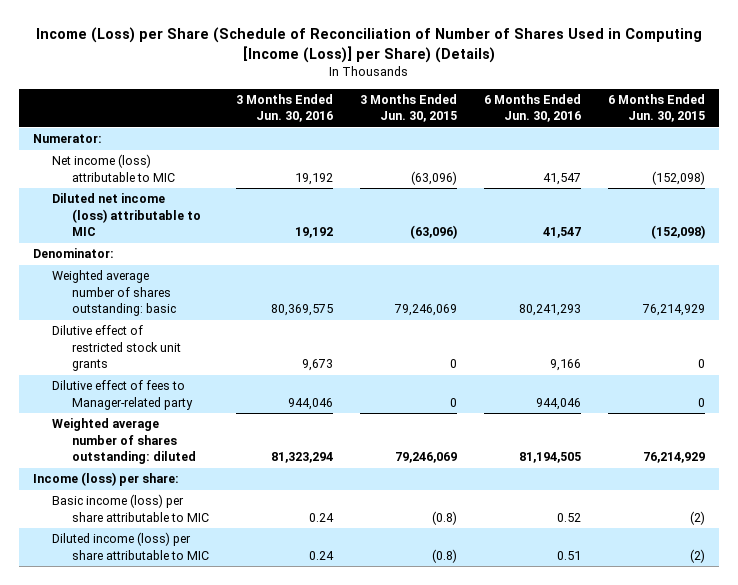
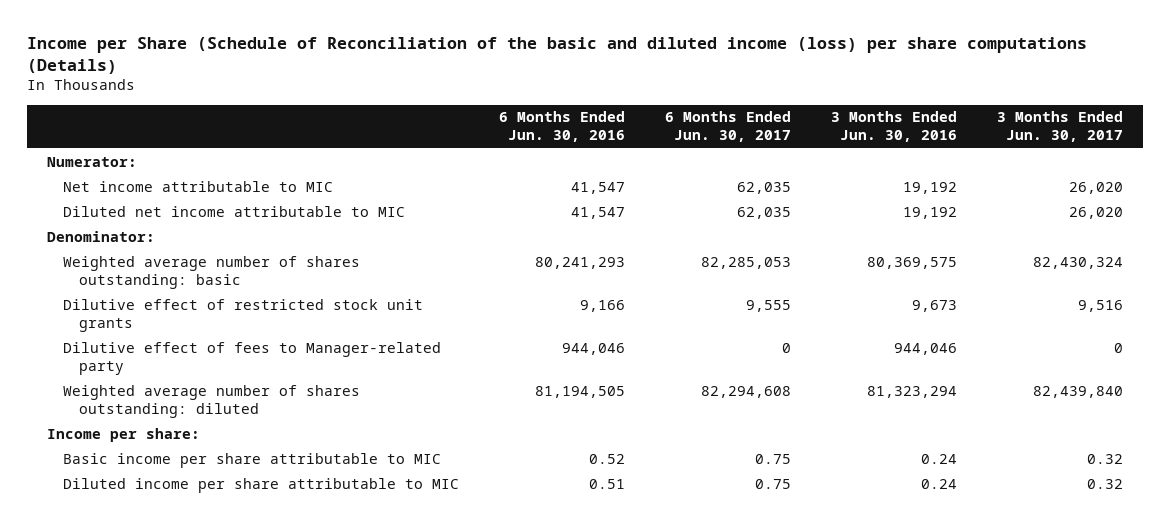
[35,27,702,63] Income (Loss) per Share (Schedule of Reconciliation of Number of Shares Used in Computing [Income (Loss)] per Share) (Details) -> [26,36,1087,75] Income per Share (Schedule of Reconciliation of the basic and diluted income (loss) per share computations (Details)
[360,94,458,123] 3 Months Ended Jun. 30, 2015 -> none
[608,94,706,123] 6 Months Ended Jun. 30, 2015 -> none
none -> [665,111,792,143] 6 Months Ended Jun. 30, 2017
none -> [997,111,1124,143] 3 Months Ended Jun. 30, 2017
[52,154,176,182] Net income (loss) attributable to MIC -> [62,180,333,192] Net income attributable to MIC
[52,193,202,237] Diluted net income (loss) attributable to MIC -> [62,205,405,217] Diluted net income attributable to MIC
[32,472,179,487] Income (loss) per share: -> [46,427,200,442] Income per share:
[52,494,210,522] Basic income (loss) per share attributable to MIC -> [62,452,441,468] Basic income per share attributable to MIC
[52,532,210,560] Diluted income (loss) per share attributable to MIC -> [62,477,459,493] Diluted income per share attributable to MIC

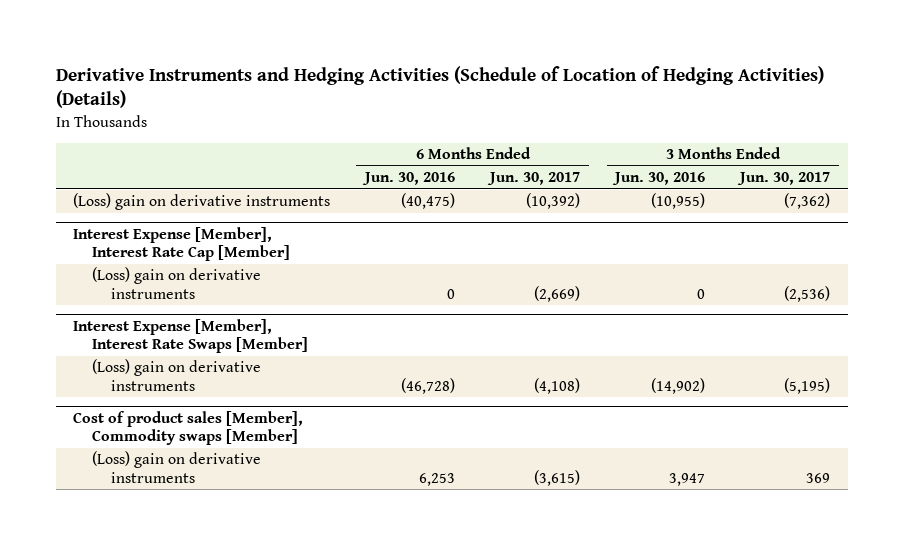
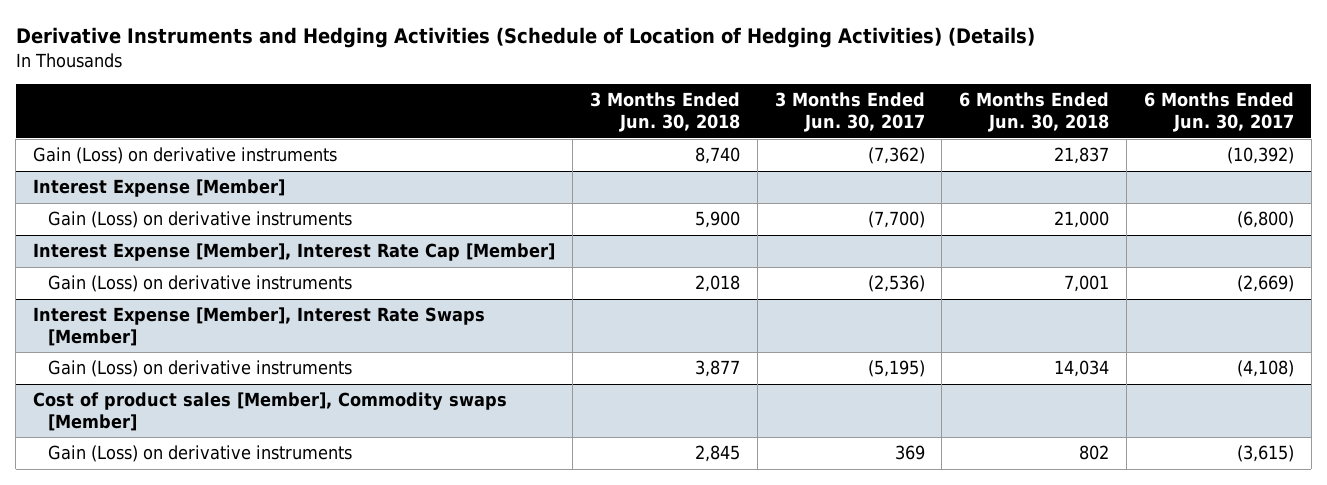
[362,172,456,186] Jun. 30, 2016 -> none
[612,172,706,186] Jun. 30, 2016 -> none
none -> [589,92,740,133] 3 Months Ended Jun. 30, 2018
none -> [959,92,1110,133] 6 Months Ended Jun. 30, 2018
[73,193,331,211] (Loss) gain on derivative instruments -> [33,147,338,165] Gain (Loss) on derivative instruments
none -> [33,179,286,198] Interest Expense [Member]
none -> [47,211,352,229] Gain (Loss) on derivative instruments
[91,267,261,300] (Loss) gain on derivative instruments -> [47,275,352,293] Gain (Loss) on derivative instruments
[91,359,261,392] (Loss) gain on derivative instruments -> [47,360,352,378] Gain (Loss) on derivative instruments
[91,451,261,484] (Loss) gain on derivative instruments -> [47,445,352,463] Gain (Loss) on derivative instruments

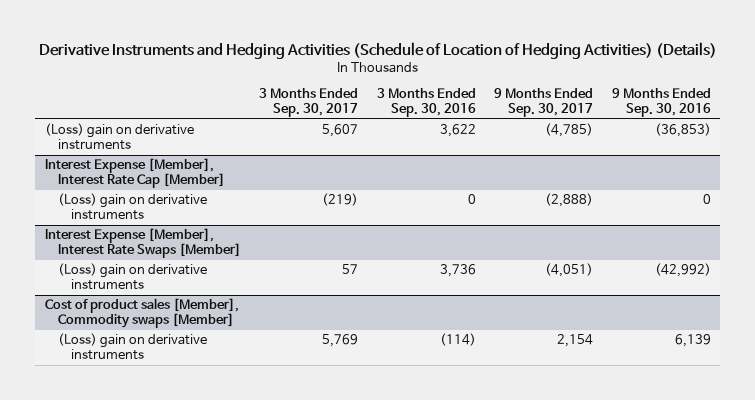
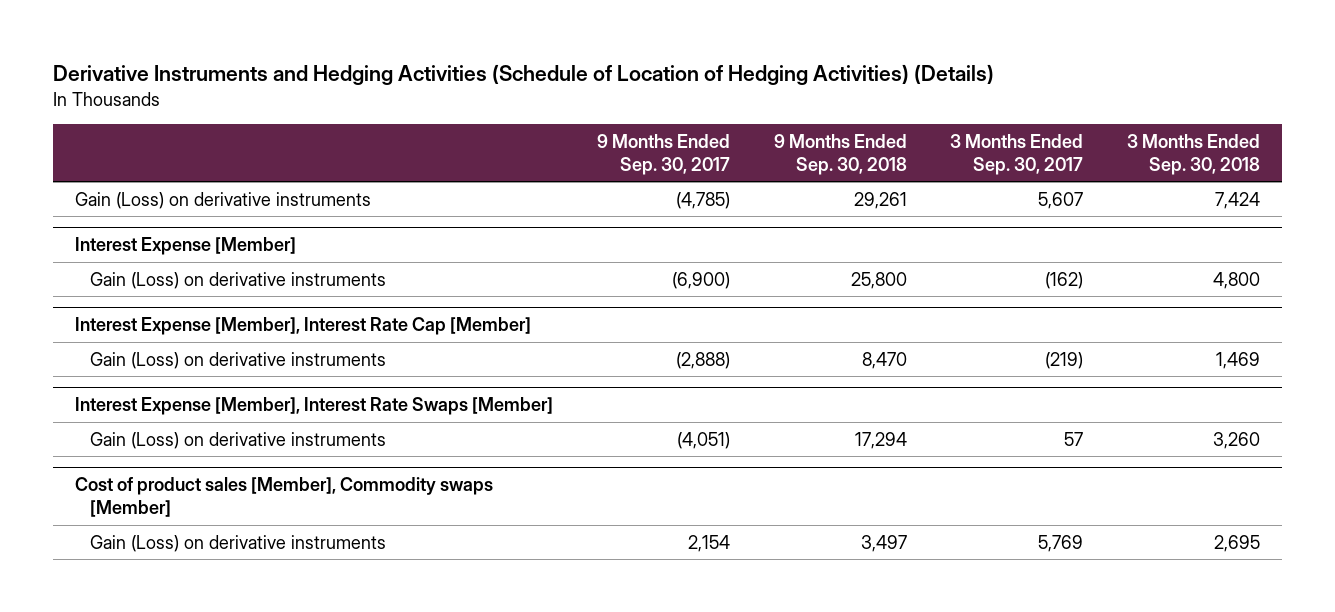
[376,88,476,118] 3 Months Ended Sep. 30, 2016 -> none
[611,88,711,118] 9 Months Ended Sep. 30, 2016 -> none
none -> [773,133,907,175] 9 Months Ended Sep. 30, 2018
none -> [1127,133,1261,175] 3 Months Ended Sep. 30, 2018
[44,123,194,151] (Loss) gain on derivative instruments -> [74,191,371,209] Gain (Loss) on derivative instruments
none -> [74,237,296,256] Interest Expense [Member]
none -> [89,271,386,289] Gain (Loss) on derivative instruments
[57,193,207,221] (Loss) gain on derivative instruments -> [89,351,386,369] Gain (Loss) on derivative instruments
[57,263,207,291] (Loss) gain on derivative instruments -> [89,431,386,449] Gain (Loss) on derivative instruments
[57,333,207,361] (Loss) gain on derivative instruments -> [89,534,386,552] Gain (Loss) on derivative instruments

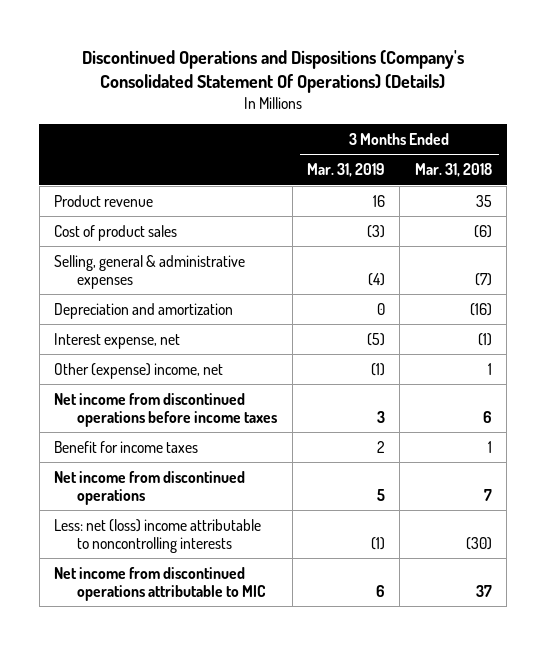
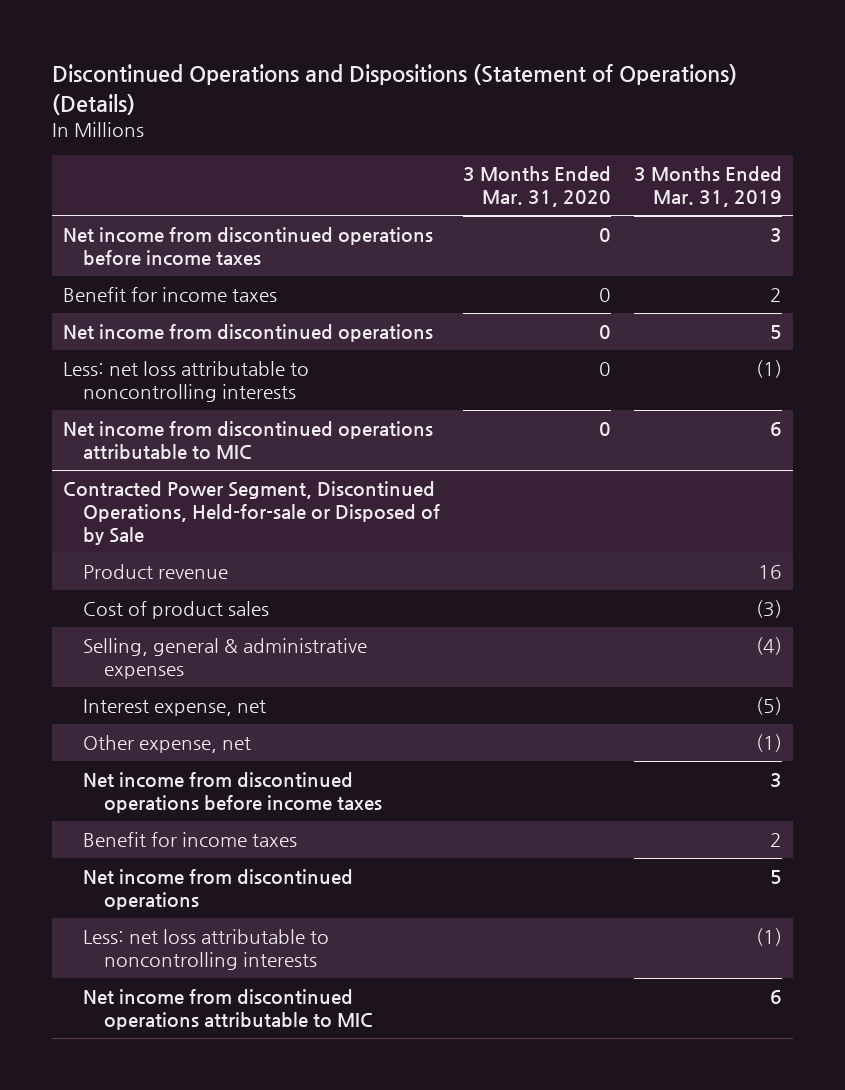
[82,49,465,93] Discontinued Operations and Dispositions (Company's Consolidated Statement Of Operations) (Details) -> [51,64,737,115] Discontinued Operations and Dispositions (Statement of Operations) (Details)
[414,163,492,178] Mar. 31, 2018 -> none
none -> [463,166,612,208] 3 Months Ended Mar. 31, 2020
none -> [63,227,434,267] Net income from discontinued operations before income taxes
none -> [63,287,278,303] Benefit for income taxes
none -> [63,324,434,343] Net income from discontinued operations
none -> [63,361,310,403] Less: net loss attributable to noncontrolling interests
none -> [63,421,434,460] Net income from discontinued operations attributable to MIC
none -> [63,481,441,546] Contracted Power Segment, Discontinued Operations, Held-for-sale or Disposed of by Sale
[54,302,234,319] Depreciation and amortization -> none
[54,362,224,379] Other (expense) income, net -> [83,735,252,754] Other expense, net
[54,518,262,553] Less: net (loss) income attributable to noncontrolling interests -> [83,929,330,971] Less: net loss attributable to noncontrolling interests

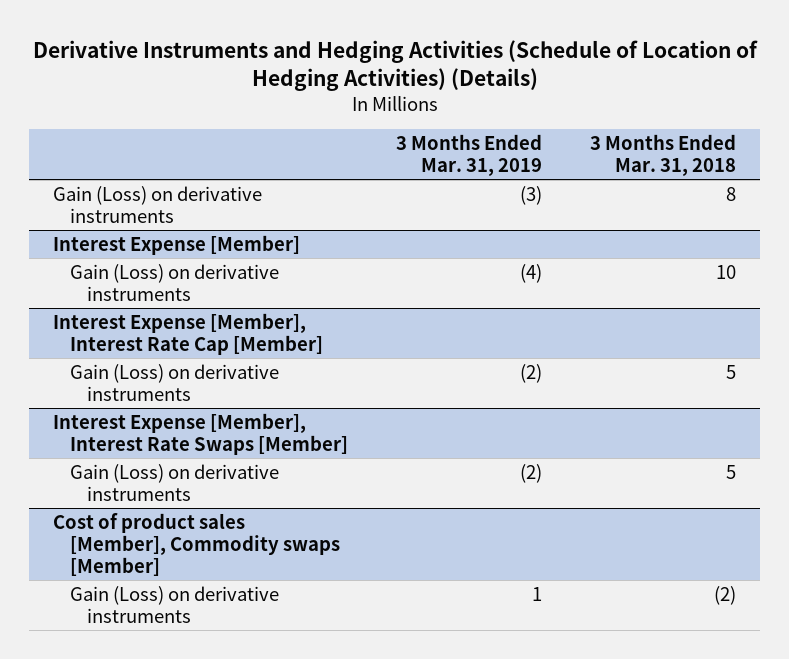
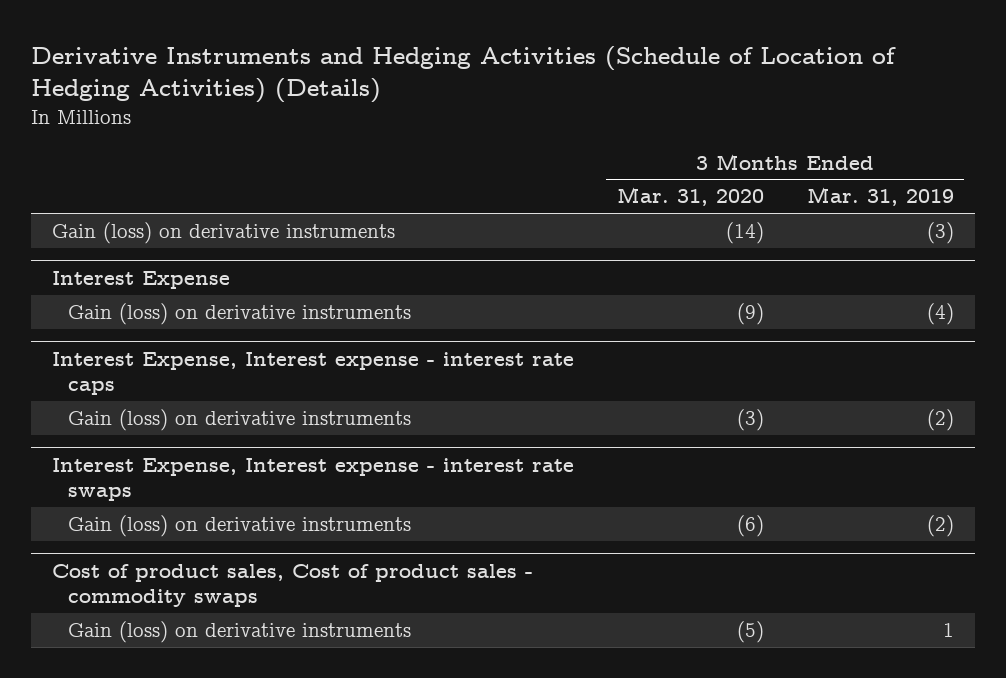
[590,134,737,177] 3 Months Ended Mar. 31, 2018 -> none
none -> [617,187,765,207] Mar. 31, 2020
[53,185,263,223] Gain (Loss) on derivative instruments -> [52,222,396,245] Gain (loss) on derivative instruments
[53,234,301,255] Interest Expense [Member] -> [52,270,231,289] Interest Expense
[70,263,280,301] Gain (Loss) on derivative instruments -> [67,303,411,326] Gain (loss) on derivative instruments
[53,312,324,355] Interest Expense [Member], Interest Rate Cap [Member] -> [52,351,575,396] Interest Expense, Interest expense - interest rate caps
[70,363,280,401] Gain (Loss) on derivative instruments -> [67,409,411,432] Gain (loss) on derivative instruments
[53,412,349,455] Interest Expense [Member], Interest Rate Swaps [Member] -> [52,457,575,502] Interest Expense, Interest expense - interest rate swaps
[70,463,280,501] Gain (Loss) on derivative instruments -> [67,515,411,538] Gain (loss) on derivative instruments
[53,512,341,577] Cost of product sales [Member], Commodity swaps [Member] -> [52,563,534,608] Cost of product sales, Cost of product sales - commodity swaps
[70,585,280,623] Gain (Loss) on derivative instruments -> [67,621,411,644] Gain (loss) on derivative instruments

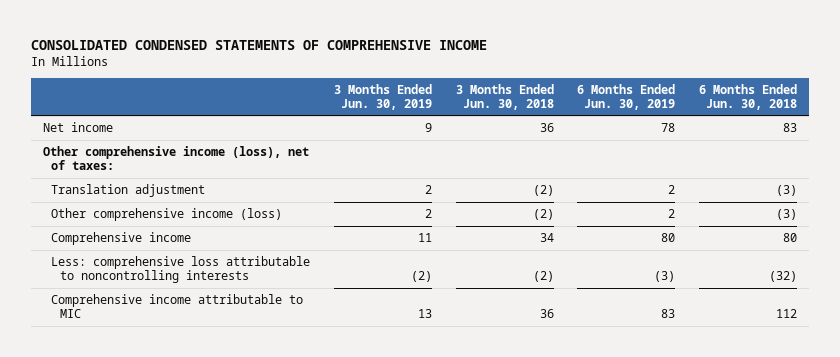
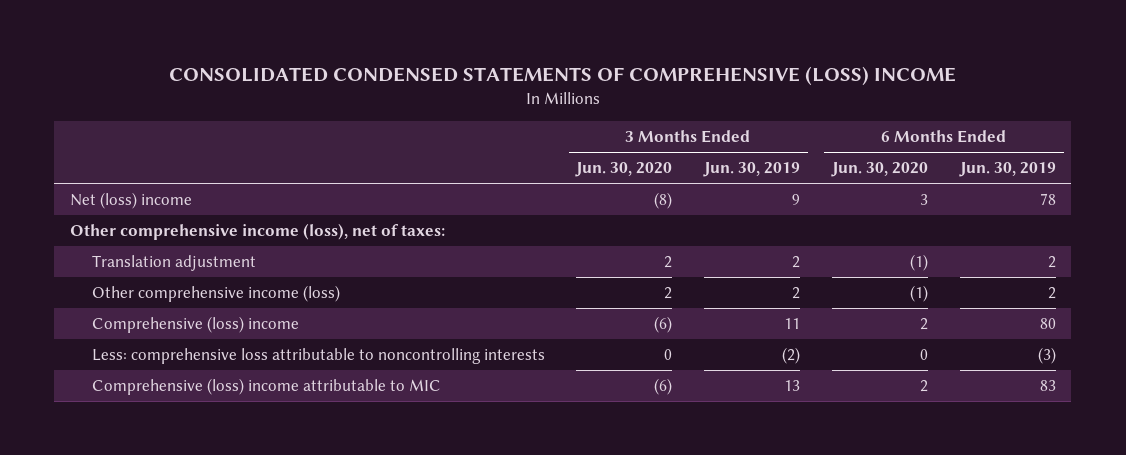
[31,39,488,50] CONSOLIDATED CONDENSED STATEMENTS OF COMPREHENSIVE INCOME -> [168,65,956,86] CONSOLIDATED CONDENSED STATEMENTS OF COMPREHENSIVE (LOSS) INCOME
[455,83,554,110] 3 Months Ended Jun. 30, 2018 -> none
[698,83,797,110] 6 Months Ended Jun. 30, 2018 -> none
none -> [575,162,673,178] Jun. 30, 2020
none -> [830,162,928,178] Jun. 30, 2020
[43,122,114,133] Net income -> [69,192,192,210] Net (loss) income
[51,232,192,246] Comprehensive income -> [91,316,299,334] Comprehensive (loss) income
[51,294,304,319] Comprehensive income attributable to MIC -> [91,378,441,396] Comprehensive (loss) income attributable to MIC

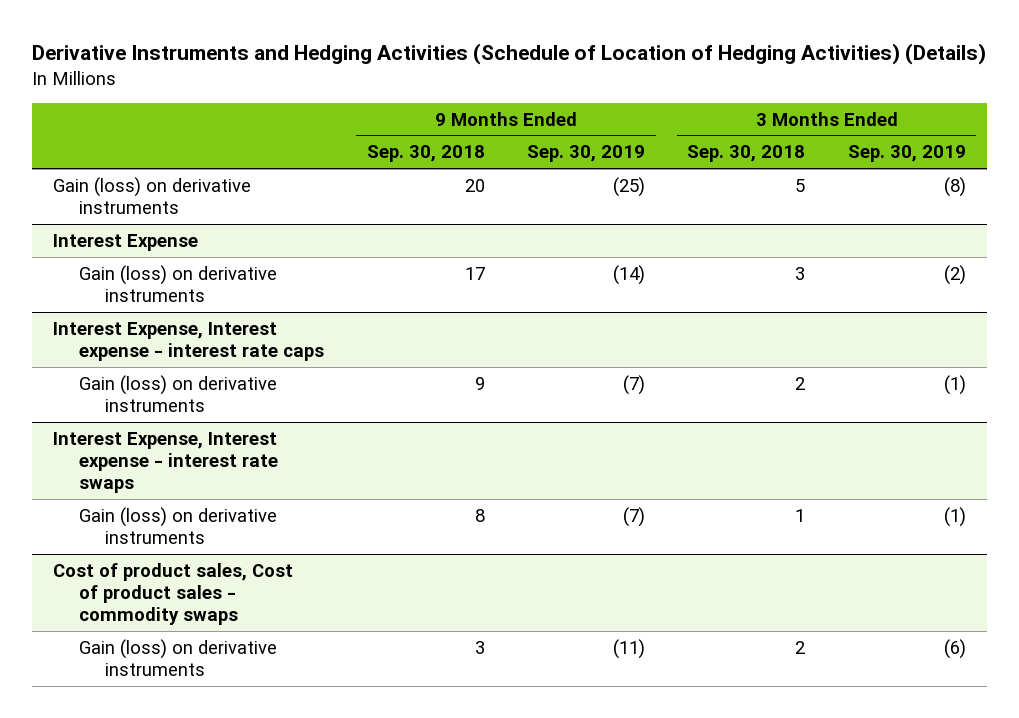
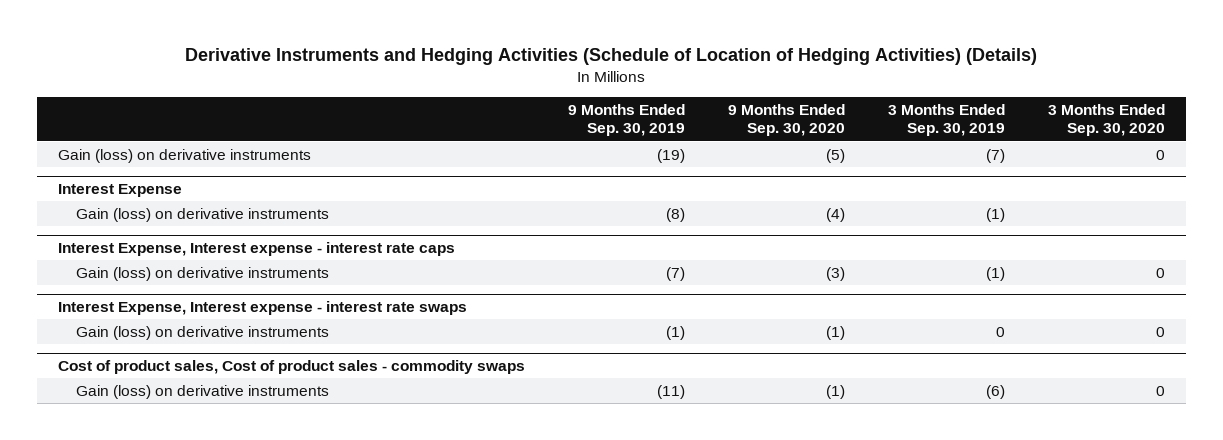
[366,145,485,163] Sep. 30, 2018 -> none
[687,145,806,163] Sep. 30, 2018 -> none
none -> [727,103,845,137] 9 Months Ended Sep. 30, 2020
none -> [1047,103,1165,137] 3 Months Ended Sep. 30, 2020
[612,176,645,197] (25) -> [656,148,685,163] (19)
[943,176,966,197] (8) -> [985,148,1005,163] (7)
[612,264,645,285] (14) -> [665,207,685,222] (8)
[943,264,966,285] (2) -> [985,207,1005,222] (1)
[622,506,645,527] (7) -> [665,325,685,340] (1)
[943,506,966,527] (1) -> [995,326,1005,337] 0

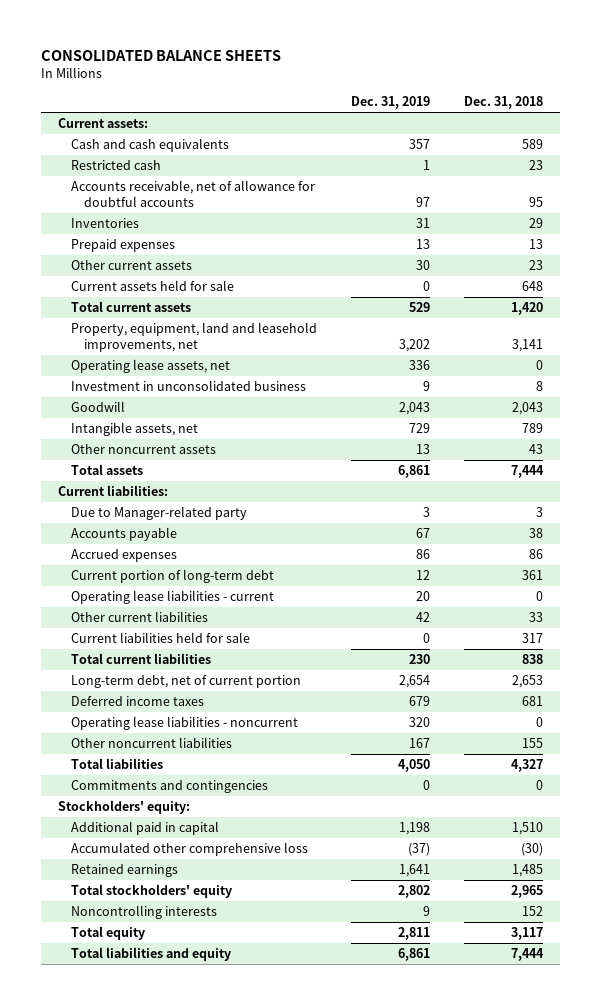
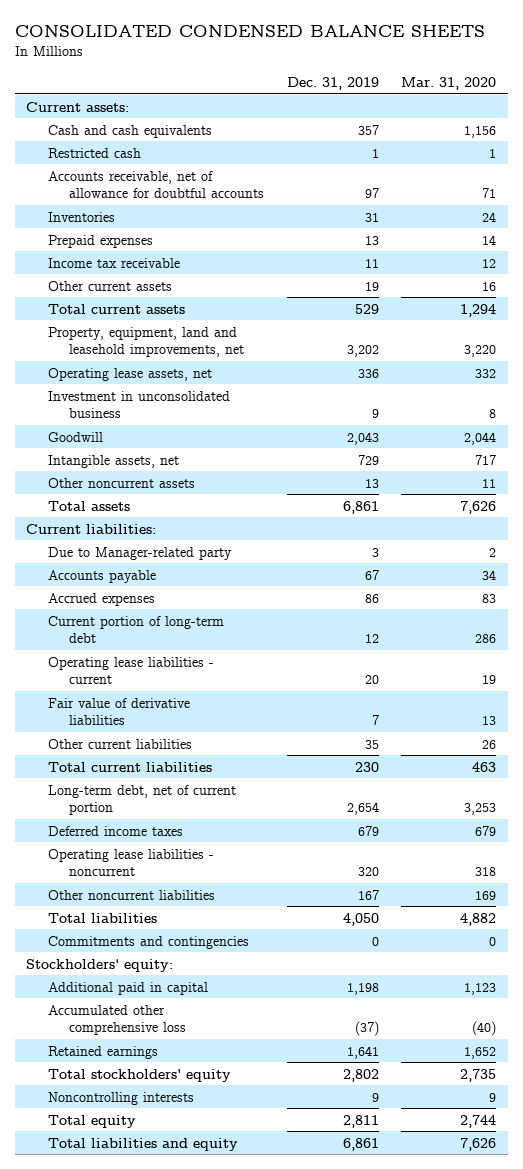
[41,49,282,61] CONSOLIDATED BALANCE SHEETS -> [15,25,486,38] CONSOLIDATED CONDENSED BALANCE SHEETS
[463,95,543,109] Dec. 31, 2018 -> none
none -> [401,76,497,90] Mar. 31, 2020
[71,280,235,292] Current assets held for sale -> none
none -> [47,257,180,268] Income tax receivable
[416,260,431,271] 30 -> [364,281,379,291] 19
[71,632,251,644] Current liabilities held for sale -> none
none -> [47,697,190,726] Fair value of derivative liabilities
[416,612,431,623] 42 -> [364,739,379,749] 35

